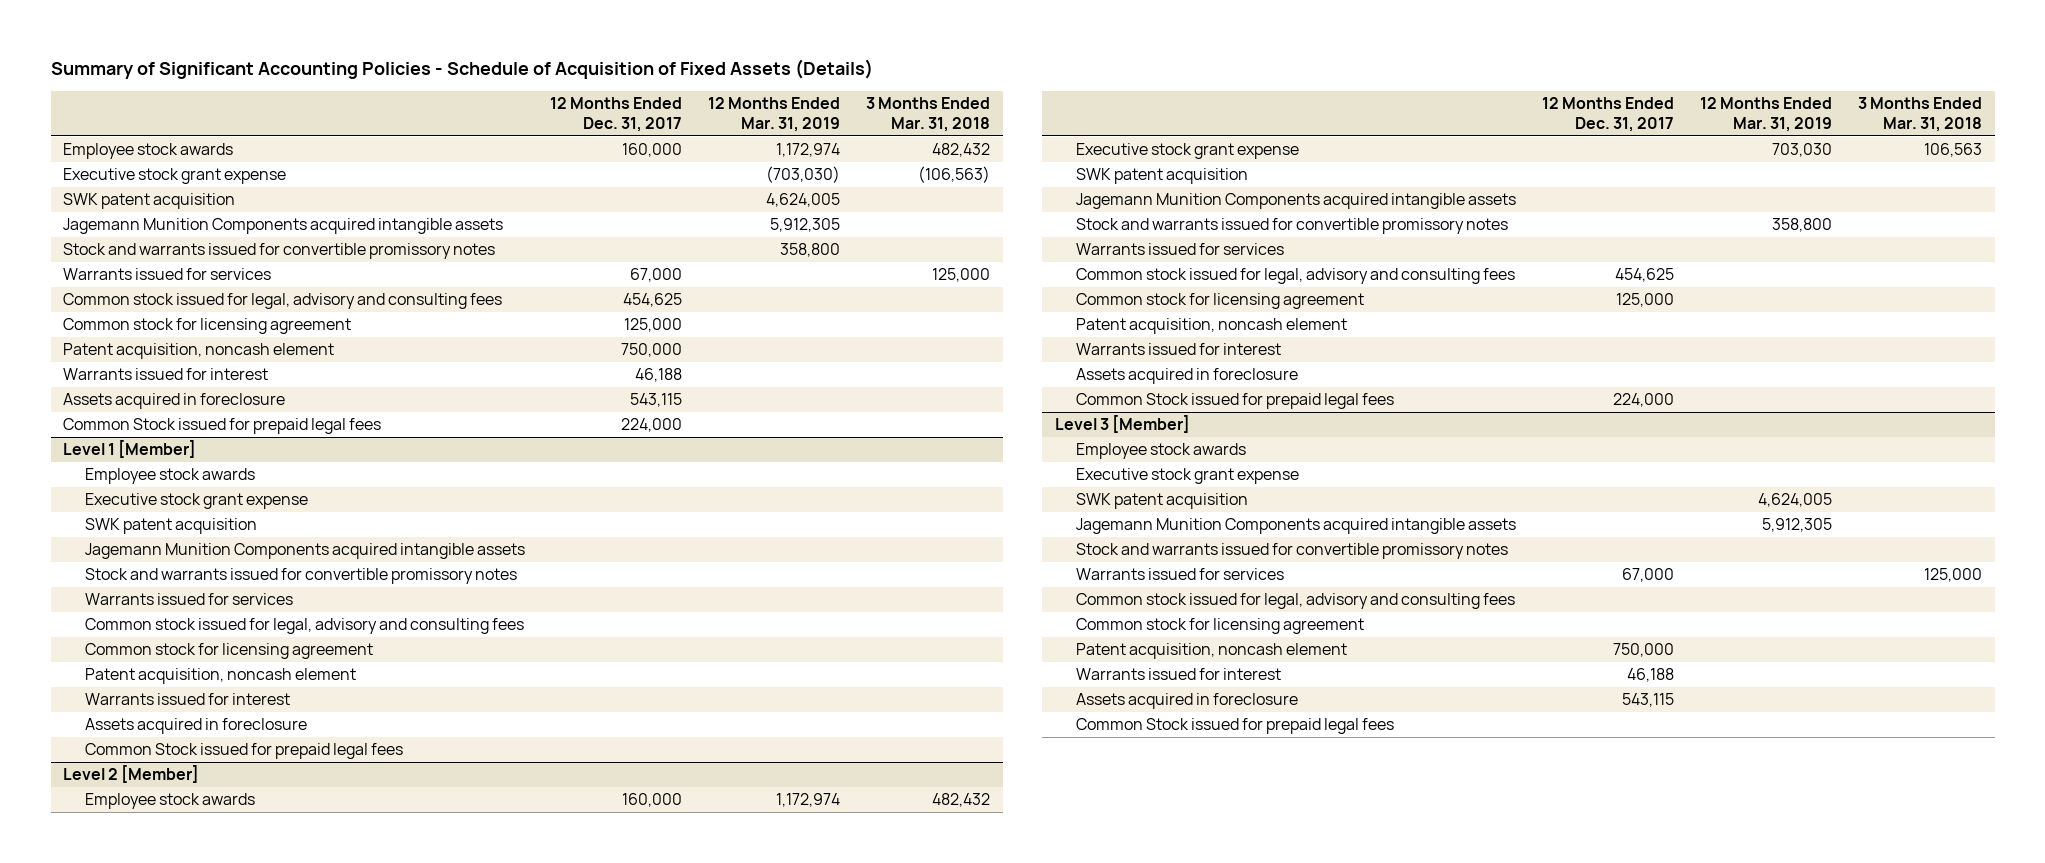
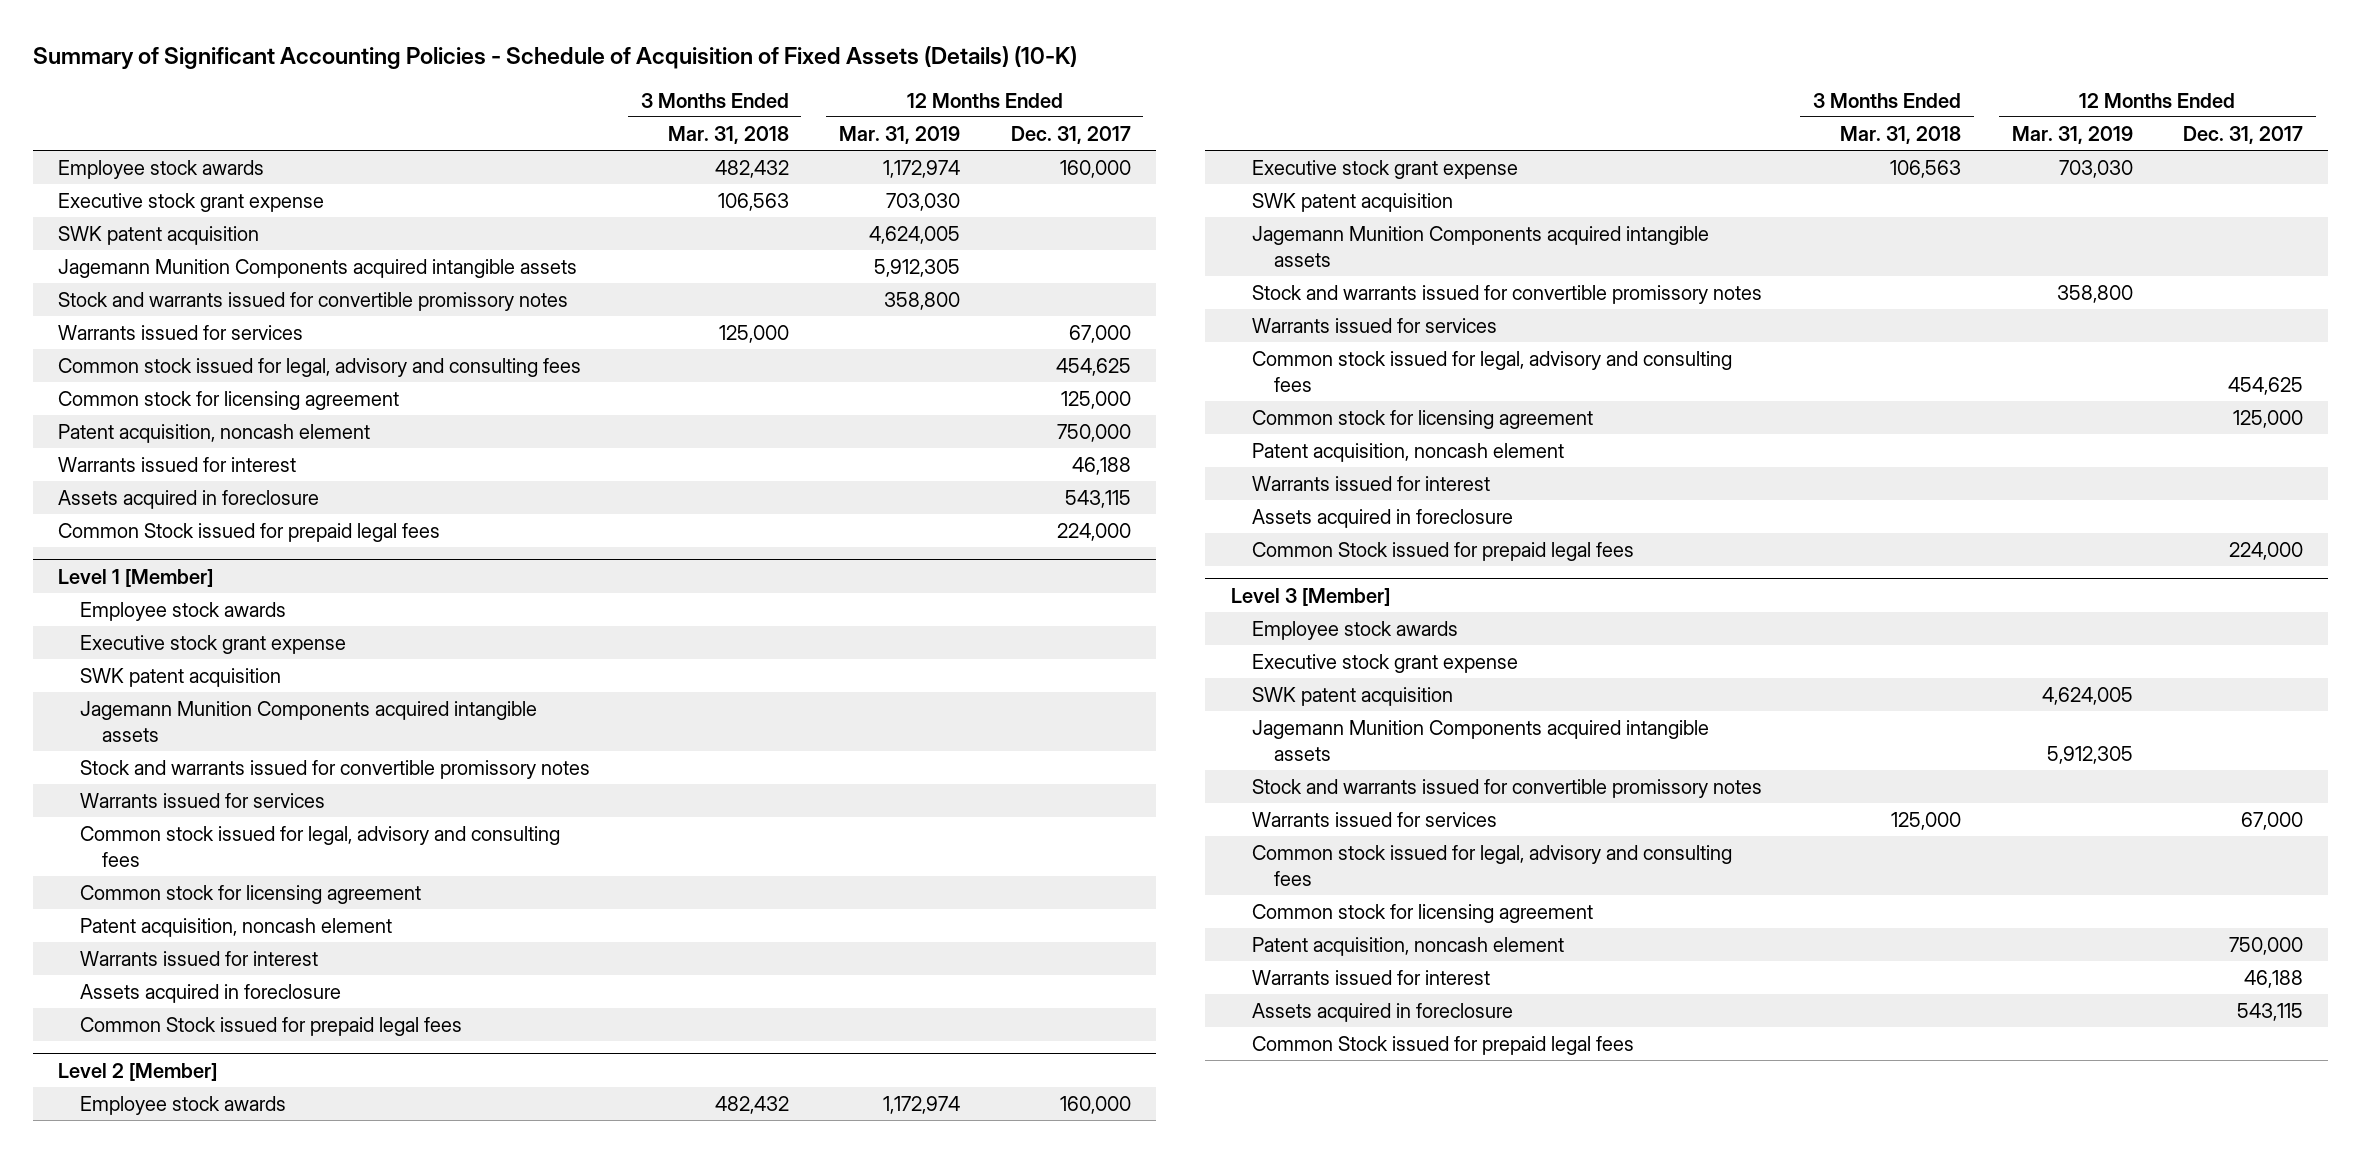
[50,59,873,80] Summary of Significant Accounting Policies - Schedule of Acquisition of Fixed Assets (Details) -> [33,45,1078,69] Summary of Significant Accounting Policies - Schedule of Acquisition of Fixed Assets (Details) (10-K)
[766,166,841,184] (703,030) -> [886,192,961,211] 703,030
[917,166,990,184] (106,563) -> [717,192,789,211] 106,563

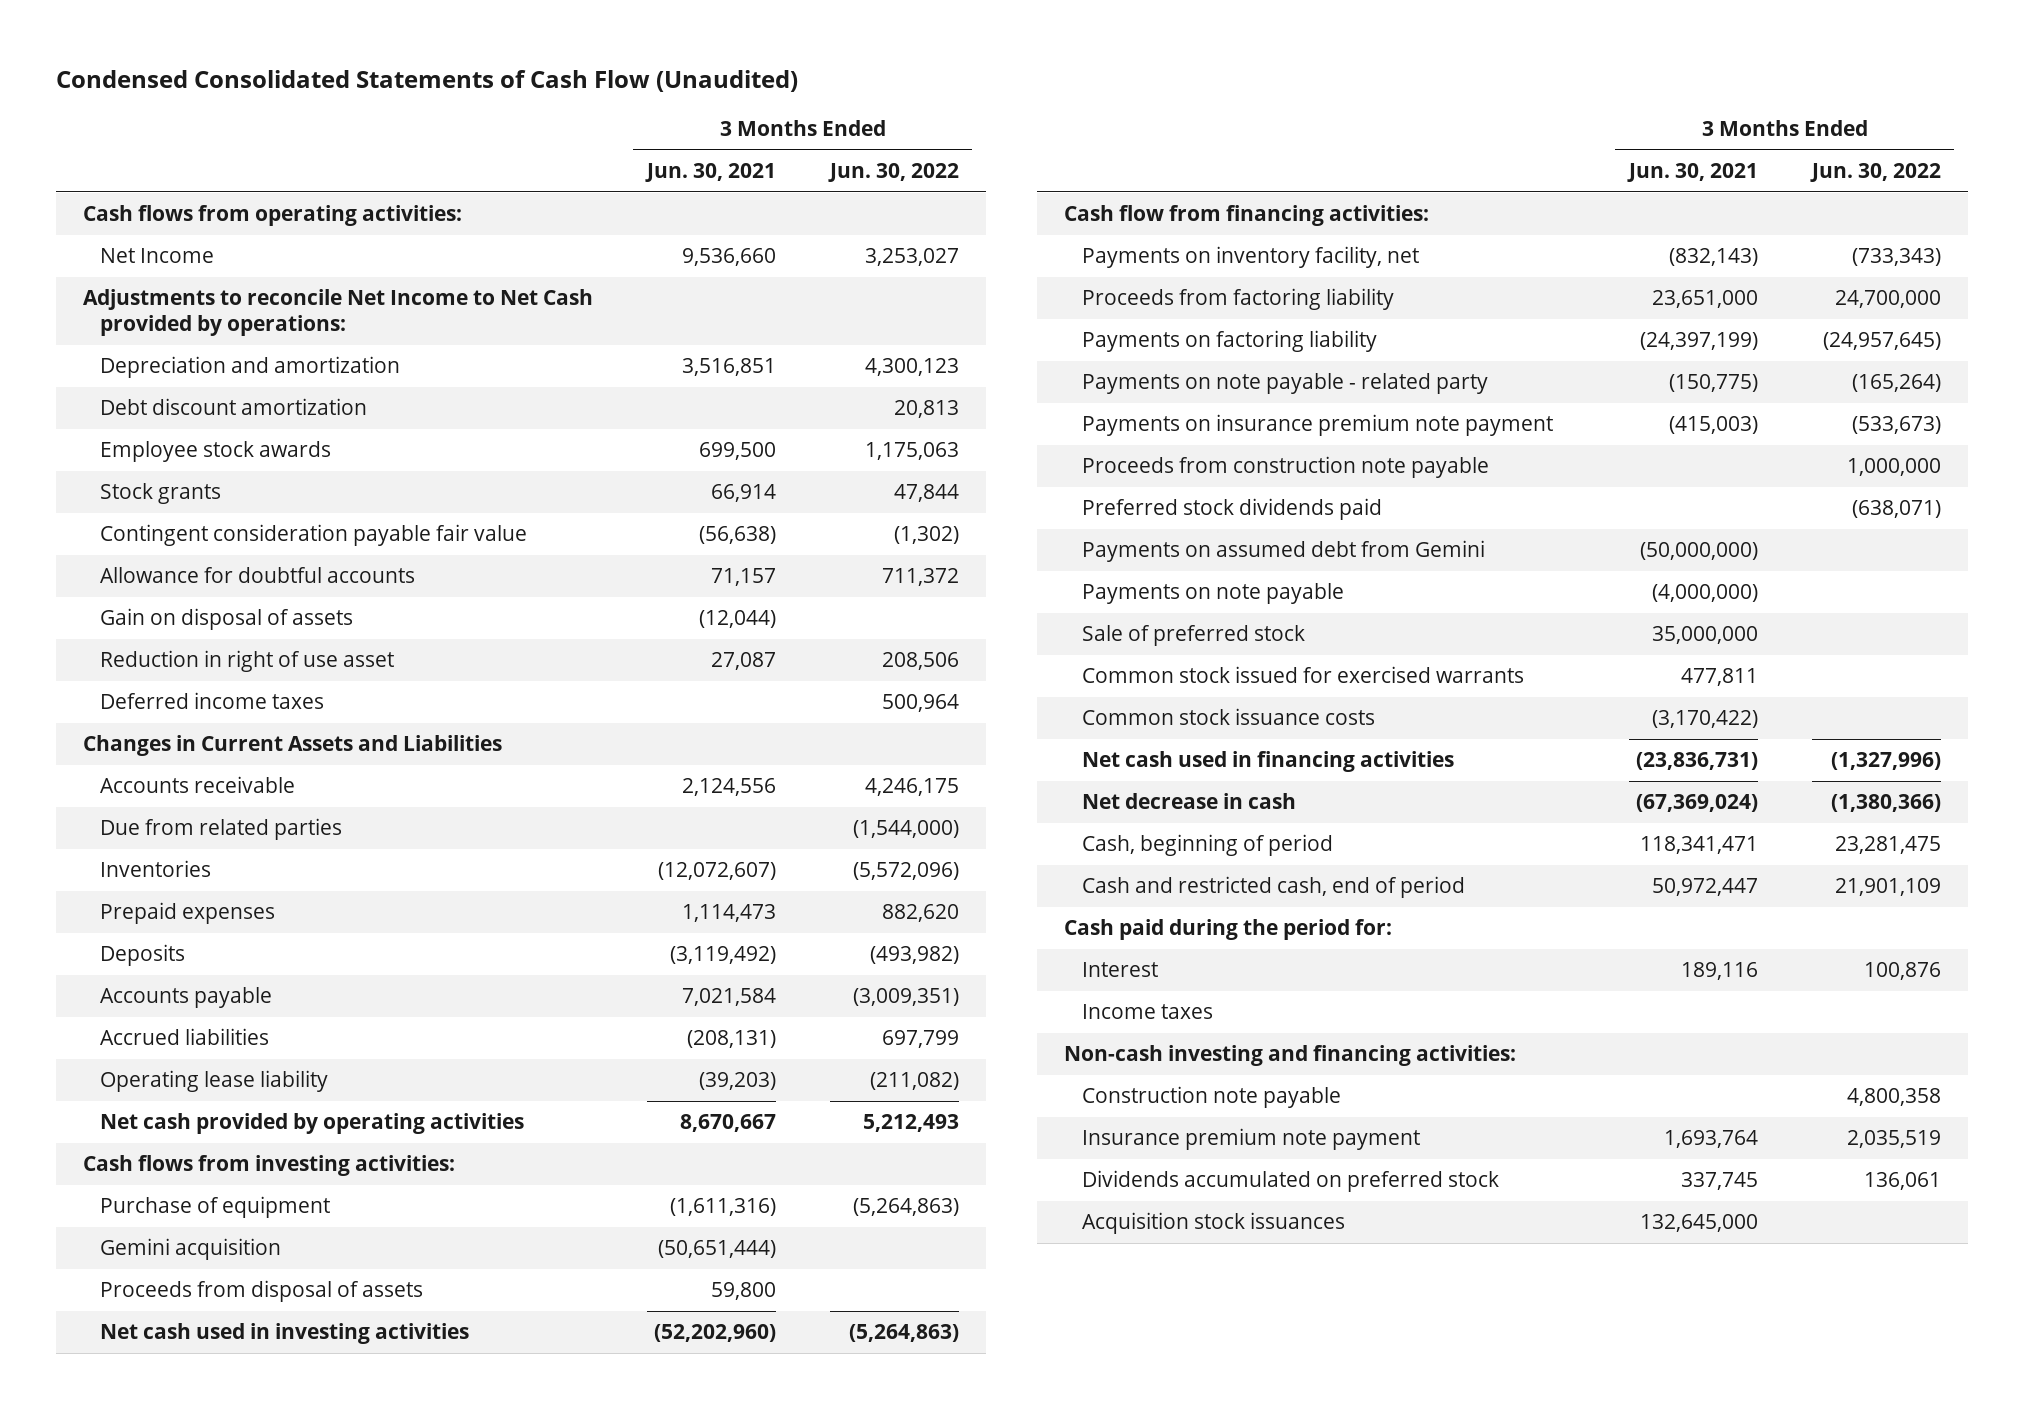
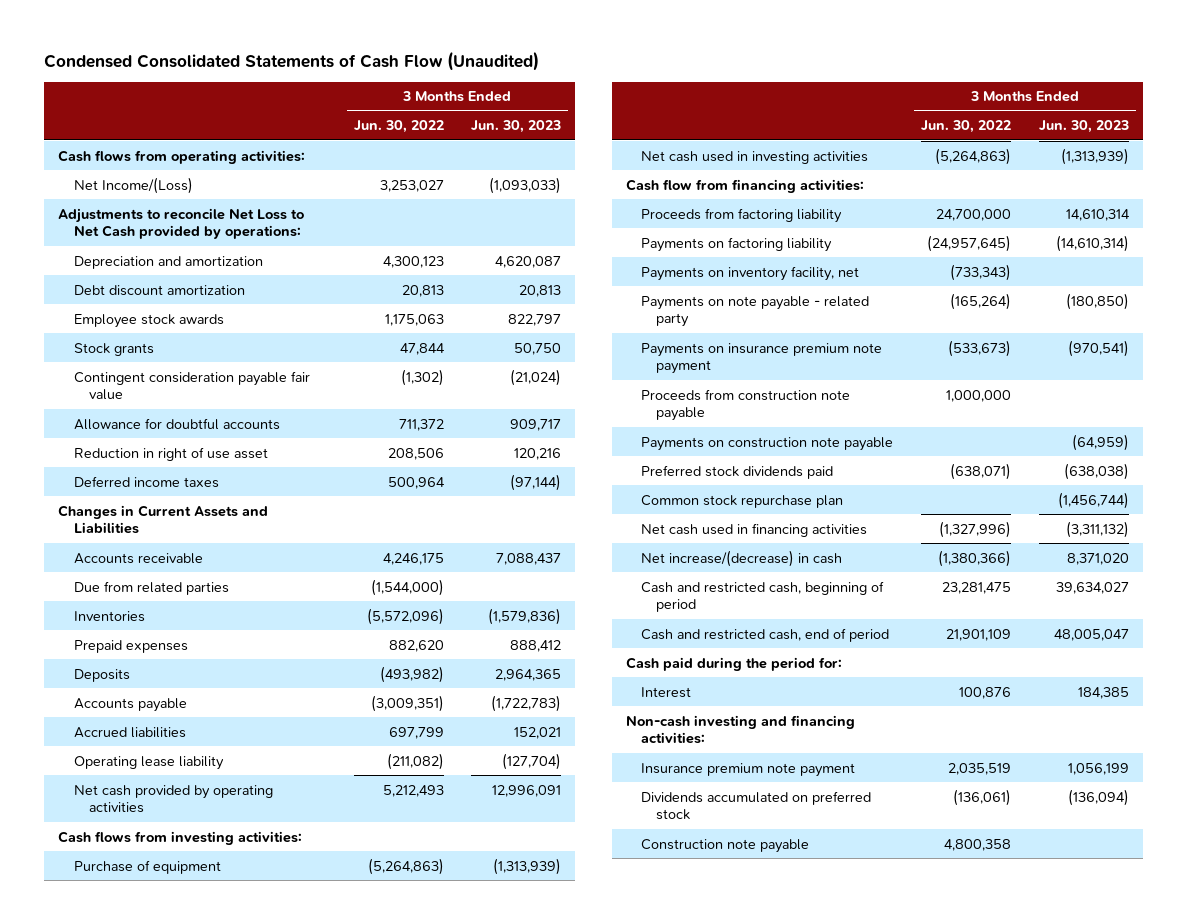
[644,163,776,183] Jun. 30, 2021 -> none
none -> [471,120,562,134] Jun. 30, 2023
[99,248,214,264] Net Income -> [73,176,193,194] Net Income/(Loss)
[82,289,593,337] Adjustments to reconcile Net Income to Net Cash provided by operations: -> [58,207,305,240] Adjustments to reconcile Net Loss to Net Cash provided by operations:
[99,608,353,631] Gain on disposal of assets -> none
[99,1238,281,1261] Gemini acquisition -> none
[99,1280,423,1303] Proceeds from disposal of assets -> none
[1081,246,1419,269] Payments on inventory facility, net -> [641,265,860,281] Payments on inventory facility, net
none -> [641,436,894,451] Payments on construction note payable
[1081,540,1485,563] Payments on assumed debt from Gemini -> none
[1081,583,1344,605] Payments on note payable -> none
[1081,625,1305,647] Sale of preferred stock -> none
[1081,666,1524,684] Common stock issued for exercised warrants -> none
[1081,708,1375,726] Common stock issuance costs -> none
none -> [641,494,844,508] Common stock repurchase plan
[1081,793,1296,810] Net decrease in cash -> [641,549,843,567] Net increase/(decrease) in cash
[1081,834,1333,857] Cash, beginning of period -> [641,580,885,613] Cash and restricted cash, beginning of period
[1081,1004,1213,1020] Income taxes -> none
[1081,1212,1345,1235] Acquisition stock issuances -> none
[1863,1172,1941,1191] 136,061 -> [953,788,1012,806] (136,061)
[1081,1086,1341,1109] Construction note payable -> [641,838,810,853] Construction note payable

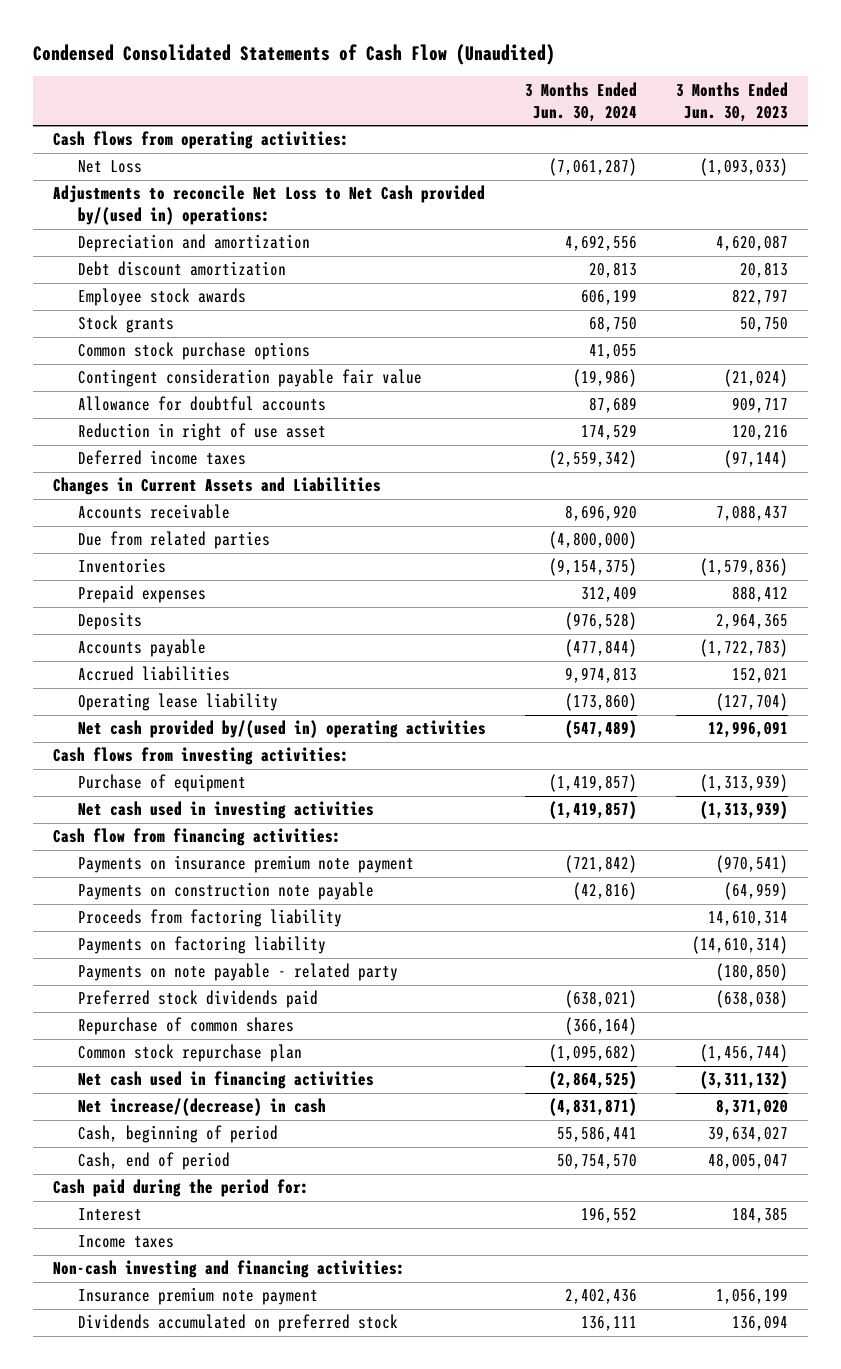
[353,120,444,134] Jun. 30, 2022 -> none
none -> [525,81,638,122] 3 Months Ended Jun. 30, 2024
[73,176,193,194] Net Income/(Loss) -> [78,160,143,174] Net Loss
[58,207,305,240] Adjustments to reconcile Net Loss to Net Cash provided by operations: -> [52,185,485,226] Adjustments to reconcile Net Loss to Net Cash provided by/(used in) operations:
none -> [78,342,311,361] Common stock purchase options
[73,784,273,814] Net cash provided by operating activities -> [78,720,487,739] Net cash provided by/(used in) operating activities
[641,342,883,375] Payments on insurance premium note payment -> [78,855,415,874] Payments on insurance premium note payment
[641,436,894,451] Payments on construction note payable -> [78,882,375,901] Payments on construction note payable
[641,265,860,281] Payments on inventory facility, net -> none
[641,388,851,422] Proceeds from construction note payable -> none
none -> [78,1017,295,1036] Repurchase of common shares
[641,580,885,613] Cash and restricted cash, beginning of period -> [78,1125,279,1144] Cash, beginning of period
[641,627,890,642] Cash and restricted cash, end of period -> [78,1152,231,1171] Cash, end of period
none -> [78,1235,175,1249] Income taxes
[641,838,810,853] Construction note payable -> none
[1067,788,1129,806] (136,094) -> [732,1315,789,1332] 136,094

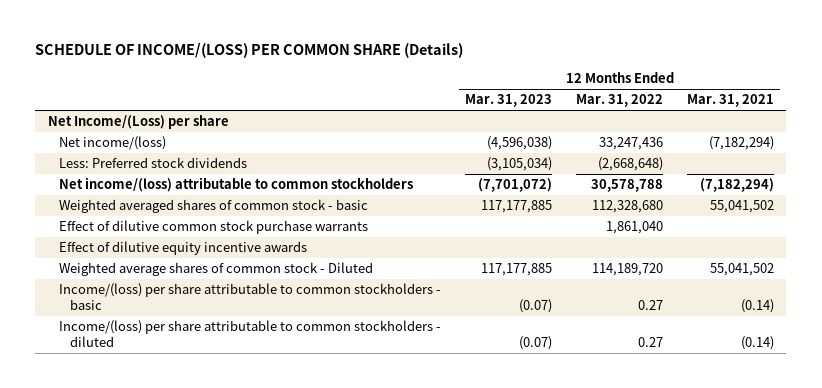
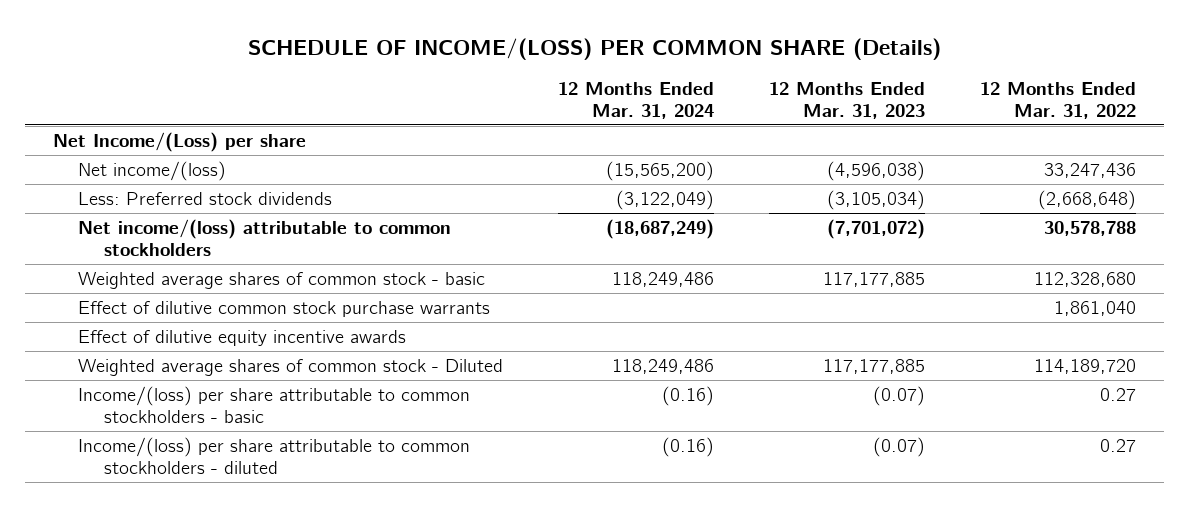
[687,94,775,108] Mar. 31, 2021 -> none
none -> [558,81,715,119] 12 Months Ended Mar. 31, 2024
[58,199,368,214] Weighted averaged shares of common stock - basic -> [78,272,486,290] Weighted average shares of common stock - basic

